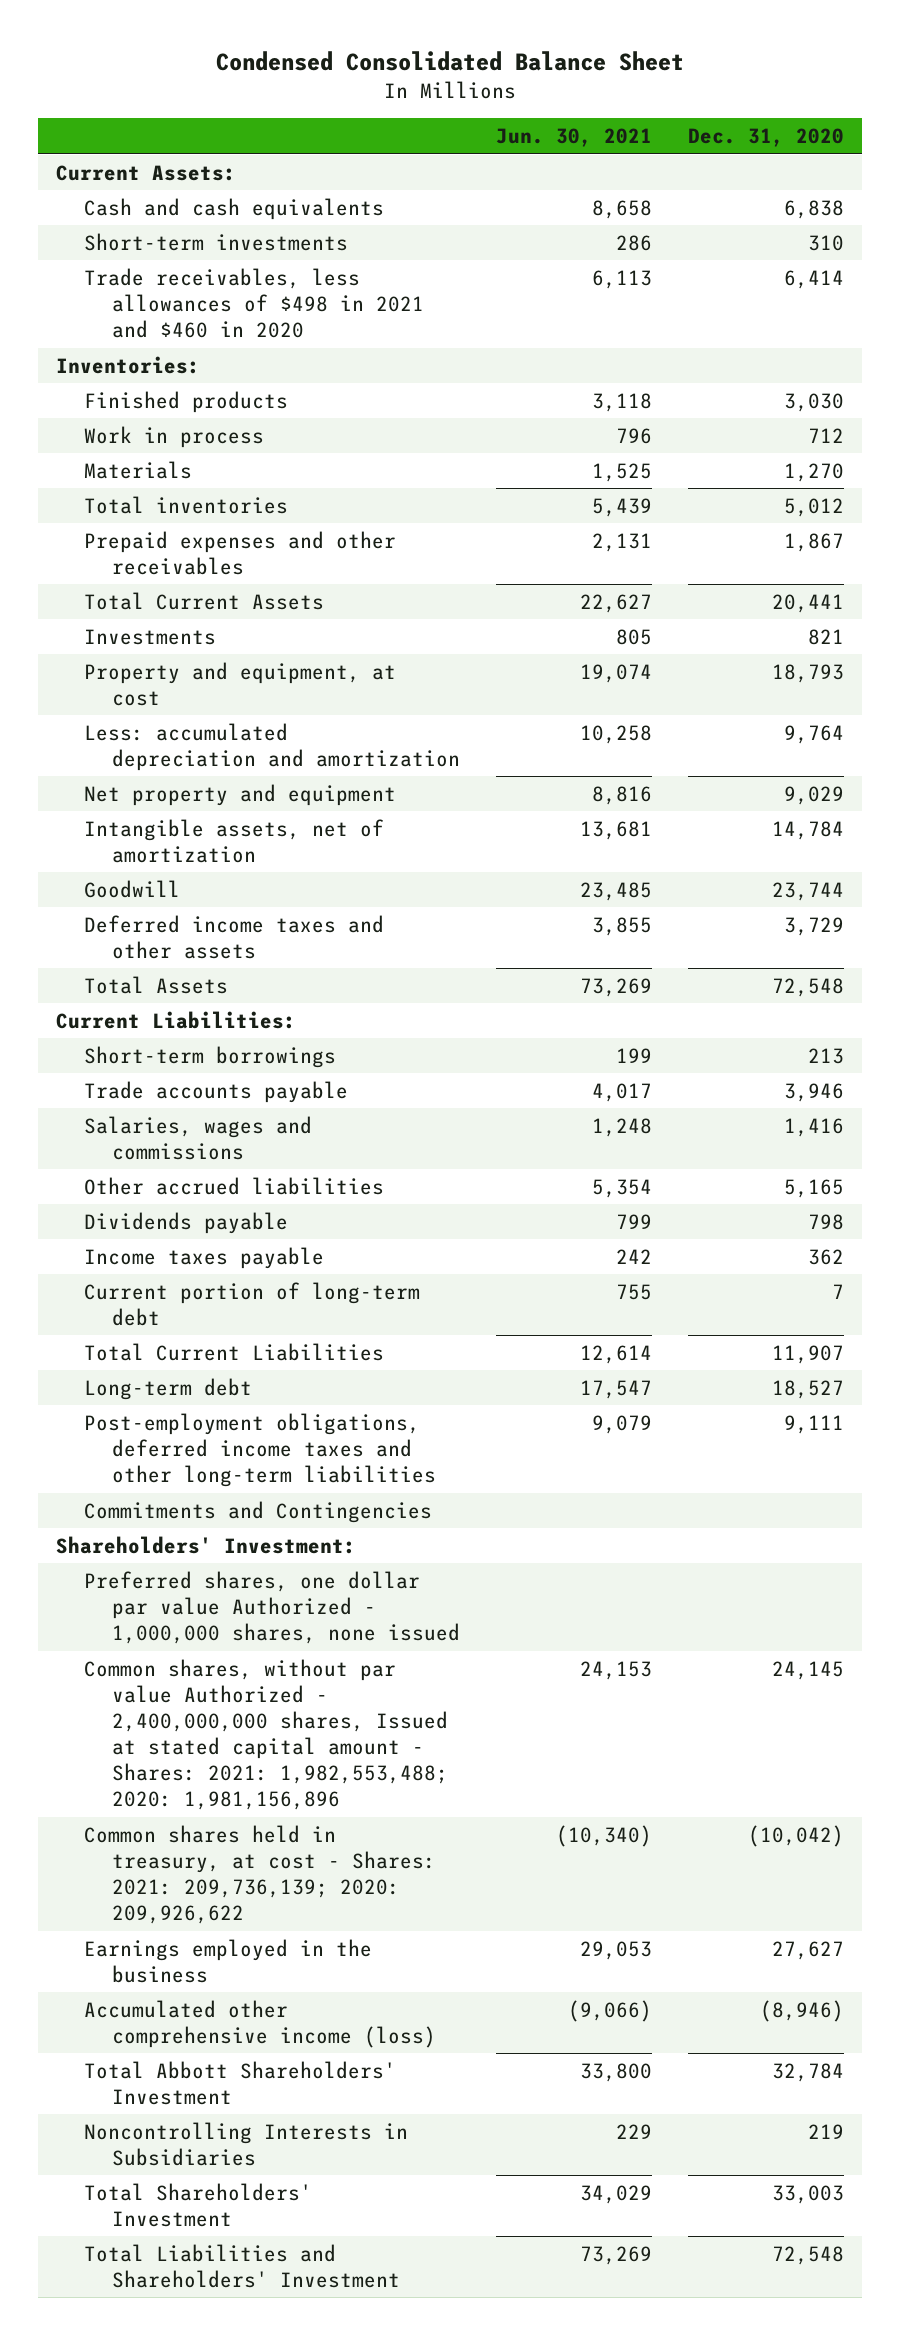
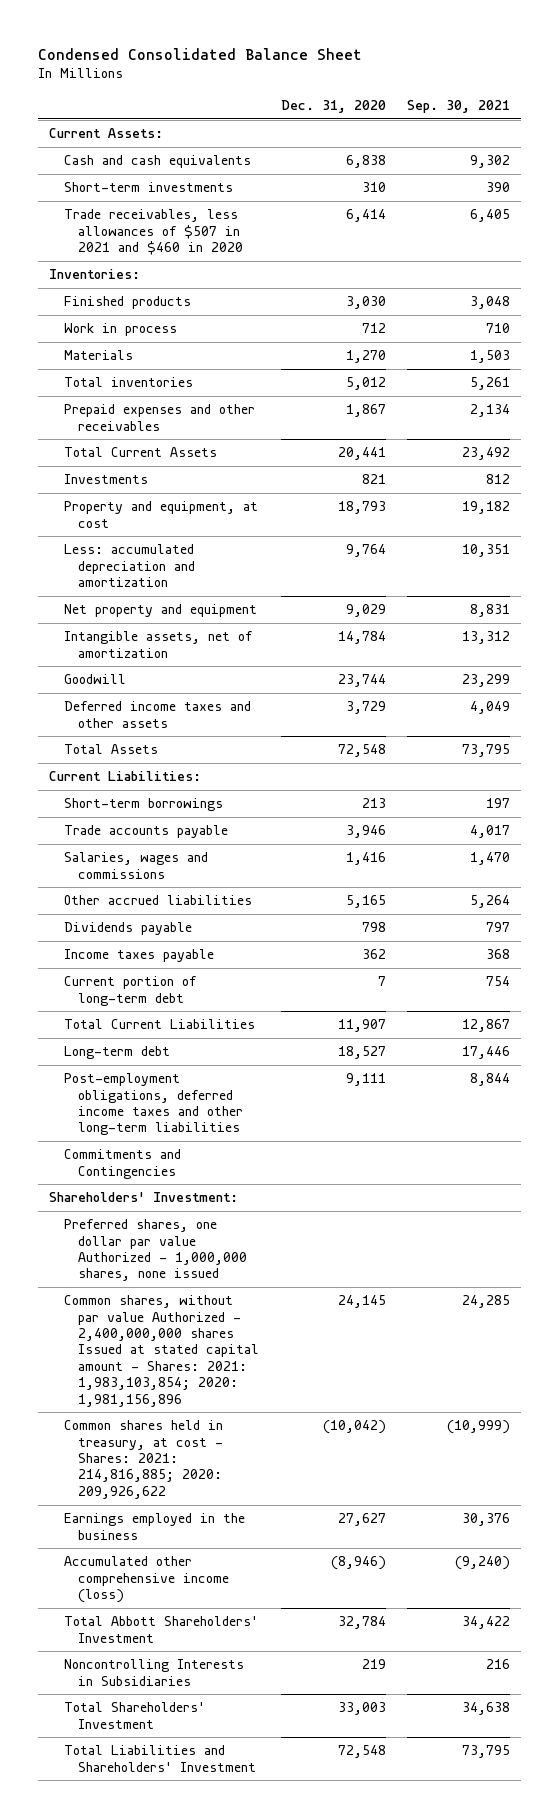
[495,128,652,148] Jun. 30, 2021 -> none
none -> [407,100,511,114] Sep. 30, 2021
[83,267,424,339] Trade receivables, less allowances of $498 in 2021 and $460 in 2020 -> [63,209,244,256] Trade receivables, less allowances of $507 in 2021 and $460 in 2020
[83,1658,448,1811] Common shares, without par value Authorized - 2,400,000,000 shares, Issued at stated capital amount - Shares: 2021: 1,982,553,488; 2020: 1,981,156,896 -> [63,1295,260,1407] Common shares, without par value Authorized - 2,400,000,000 shares Issued at stated capital amount - Shares: 2021: 1,983,103,854; 2020: 1,981,156,896
[83,1824,436,1925] Common shares held in treasury, at cost - Shares: 2021: 209,736,139; 2020: 209,926,622 -> [63,1420,224,1499] Common shares held in treasury, at cost - Shares: 2021: 214,816,885; 2020: 209,926,622

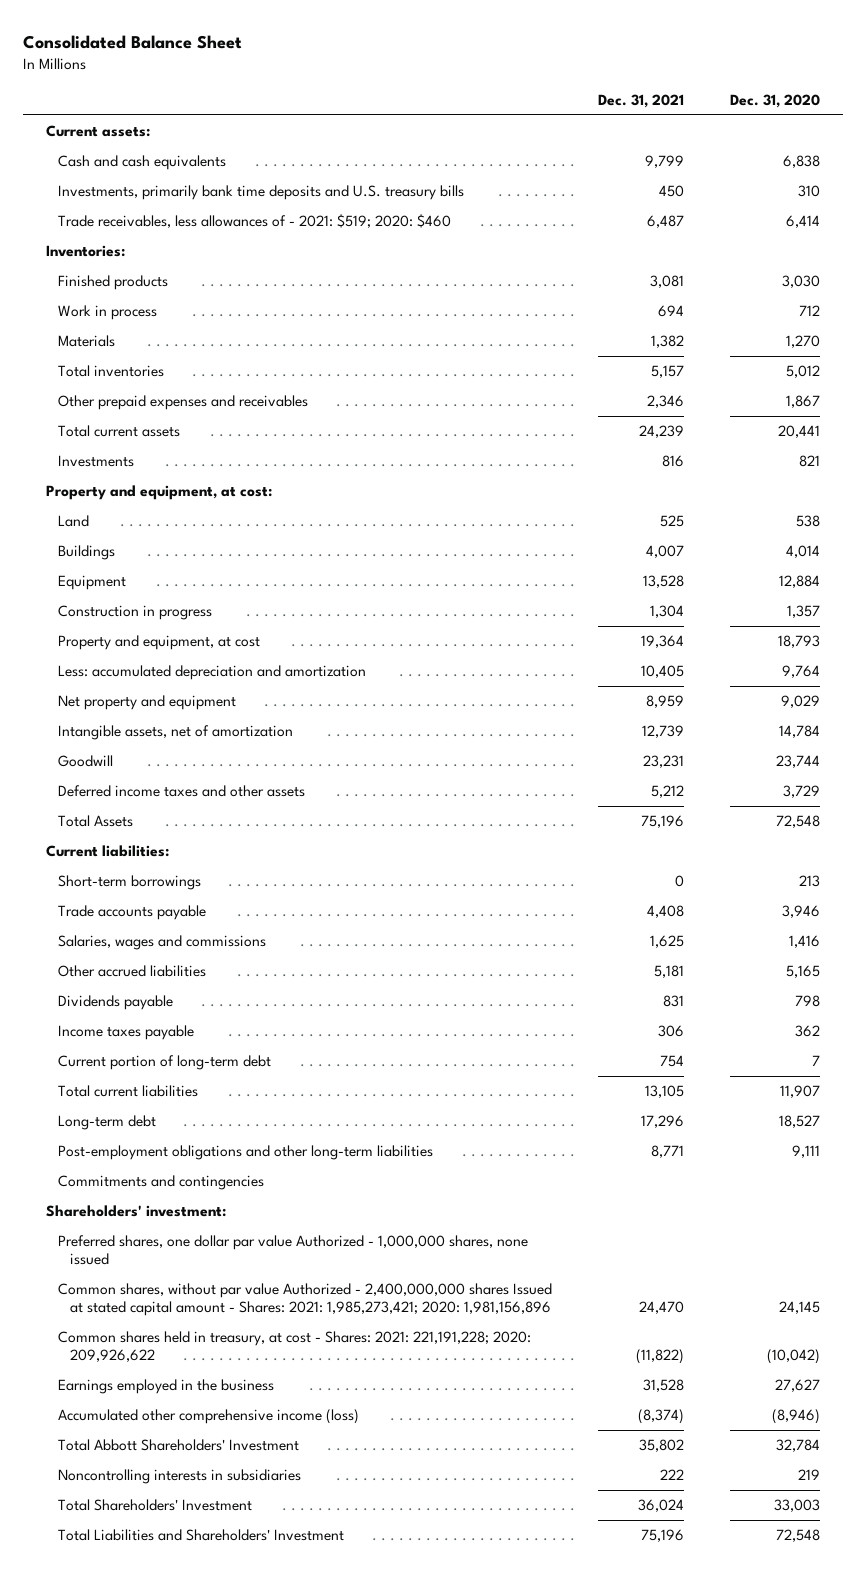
[38,47,363,60] Condensed Consolidated Balance Sheet -> [23,34,243,49] Consolidated Balance Sheet
[407,100,511,114] Sep. 30, 2021 -> none
none -> [598,93,685,108] Dec. 31, 2021
[49,128,164,139] Current Assets: -> [46,125,151,138] Current assets:
[63,182,233,193] Short-term investments -> [58,185,465,201] Investments, primarily bank time deposits and U.S. treasury bills
[63,209,244,256] Trade receivables, less allowances of $507 in 2021 and $460 in 2020 -> [58,214,452,229] Trade receivables, less allowances of - 2021: $519; 2020: $460
[63,404,255,431] Prepaid expenses and other receivables -> [58,395,309,411] Other prepaid expenses and receivables
[63,447,217,458] Total Current Assets -> [58,425,181,438] Total current assets
none -> [46,485,273,501] Property and equipment, at cost:
none -> [58,515,90,528] Land
none -> [58,545,116,561] Buildings
none -> [58,575,127,591] Equipment
none -> [58,605,213,621] Construction in progress
[49,771,202,782] Current Liabilities: -> [46,845,170,858] Current liabilities:
[63,1019,255,1030] Total Current Liabilities -> [58,1085,199,1098] Total current liabilities
[63,1073,244,1136] Post-employment obligations, deferred income taxes and other long-term liabilities -> [58,1145,434,1161] Post-employment obligations and other long-term liabilities
[63,1149,181,1179] Commitments and Contingencies -> [58,1175,265,1191] Commitments and contingencies
[49,1192,239,1203] Shareholders' Investment: -> [46,1205,227,1218] Shareholders' investment:
[63,1295,260,1407] Common shares, without par value Authorized - 2,400,000,000 shares Issued at stated capital amount - Shares: 2021: 1,983,103,854; 2020: 1,981,156,896 -> [58,1283,553,1317] Common shares, without par value Authorized - 2,400,000,000 shares Issued at stated capital amount - Shares: 2021: 1,985,273,421; 2020: 1,981,156,896
[63,1420,224,1499] Common shares held in treasury, at cost - Shares: 2021: 214,816,885; 2020: 209,926,622 -> [58,1331,532,1363] Common shares held in treasury, at cost - Shares: 2021: 221,191,228; 2020: 209,926,622
[63,1659,244,1686] Noncontrolling Interests in Subsidiaries -> [58,1469,302,1485] Noncontrolling interests in subsidiaries

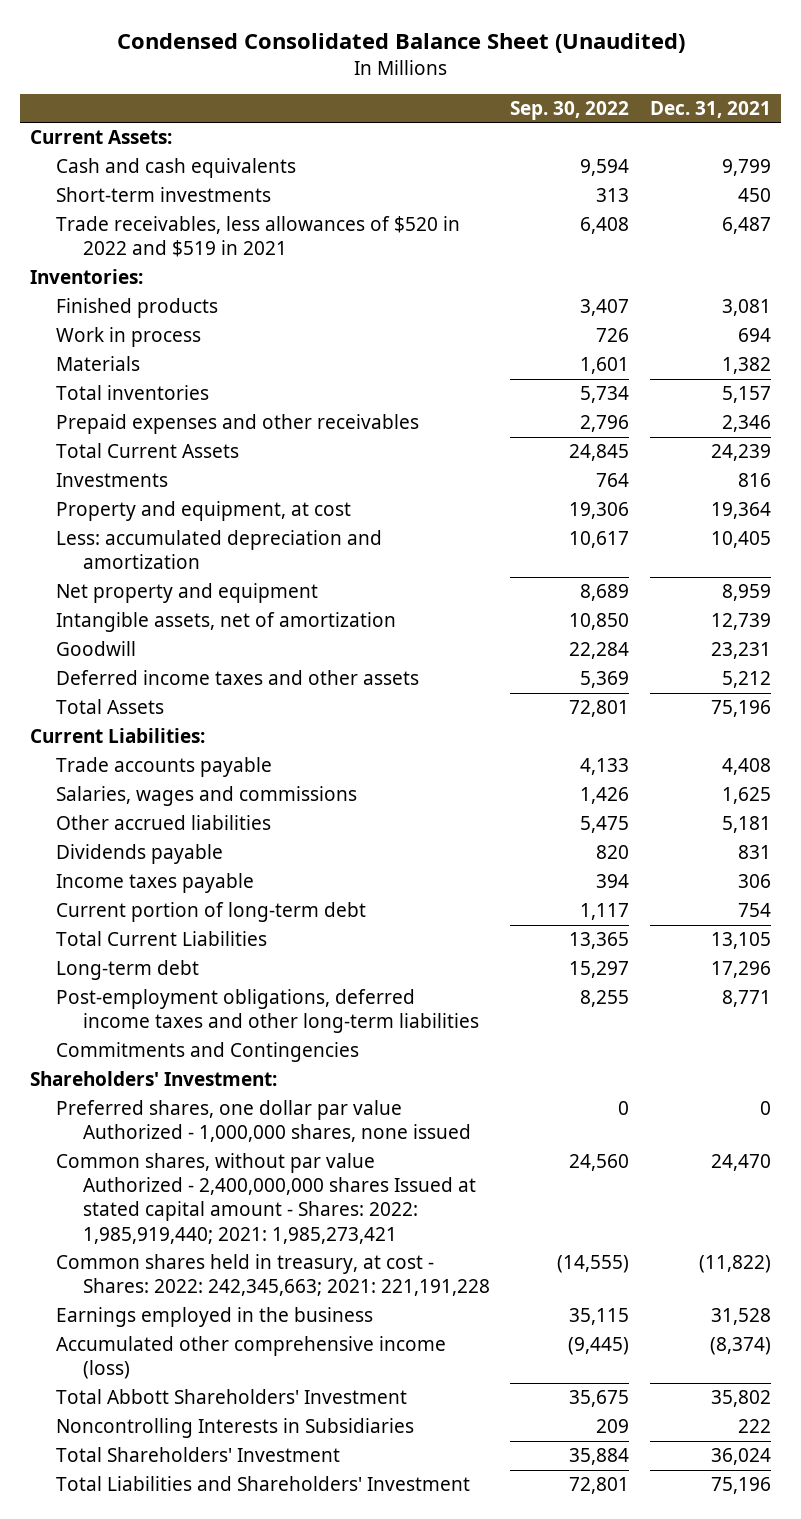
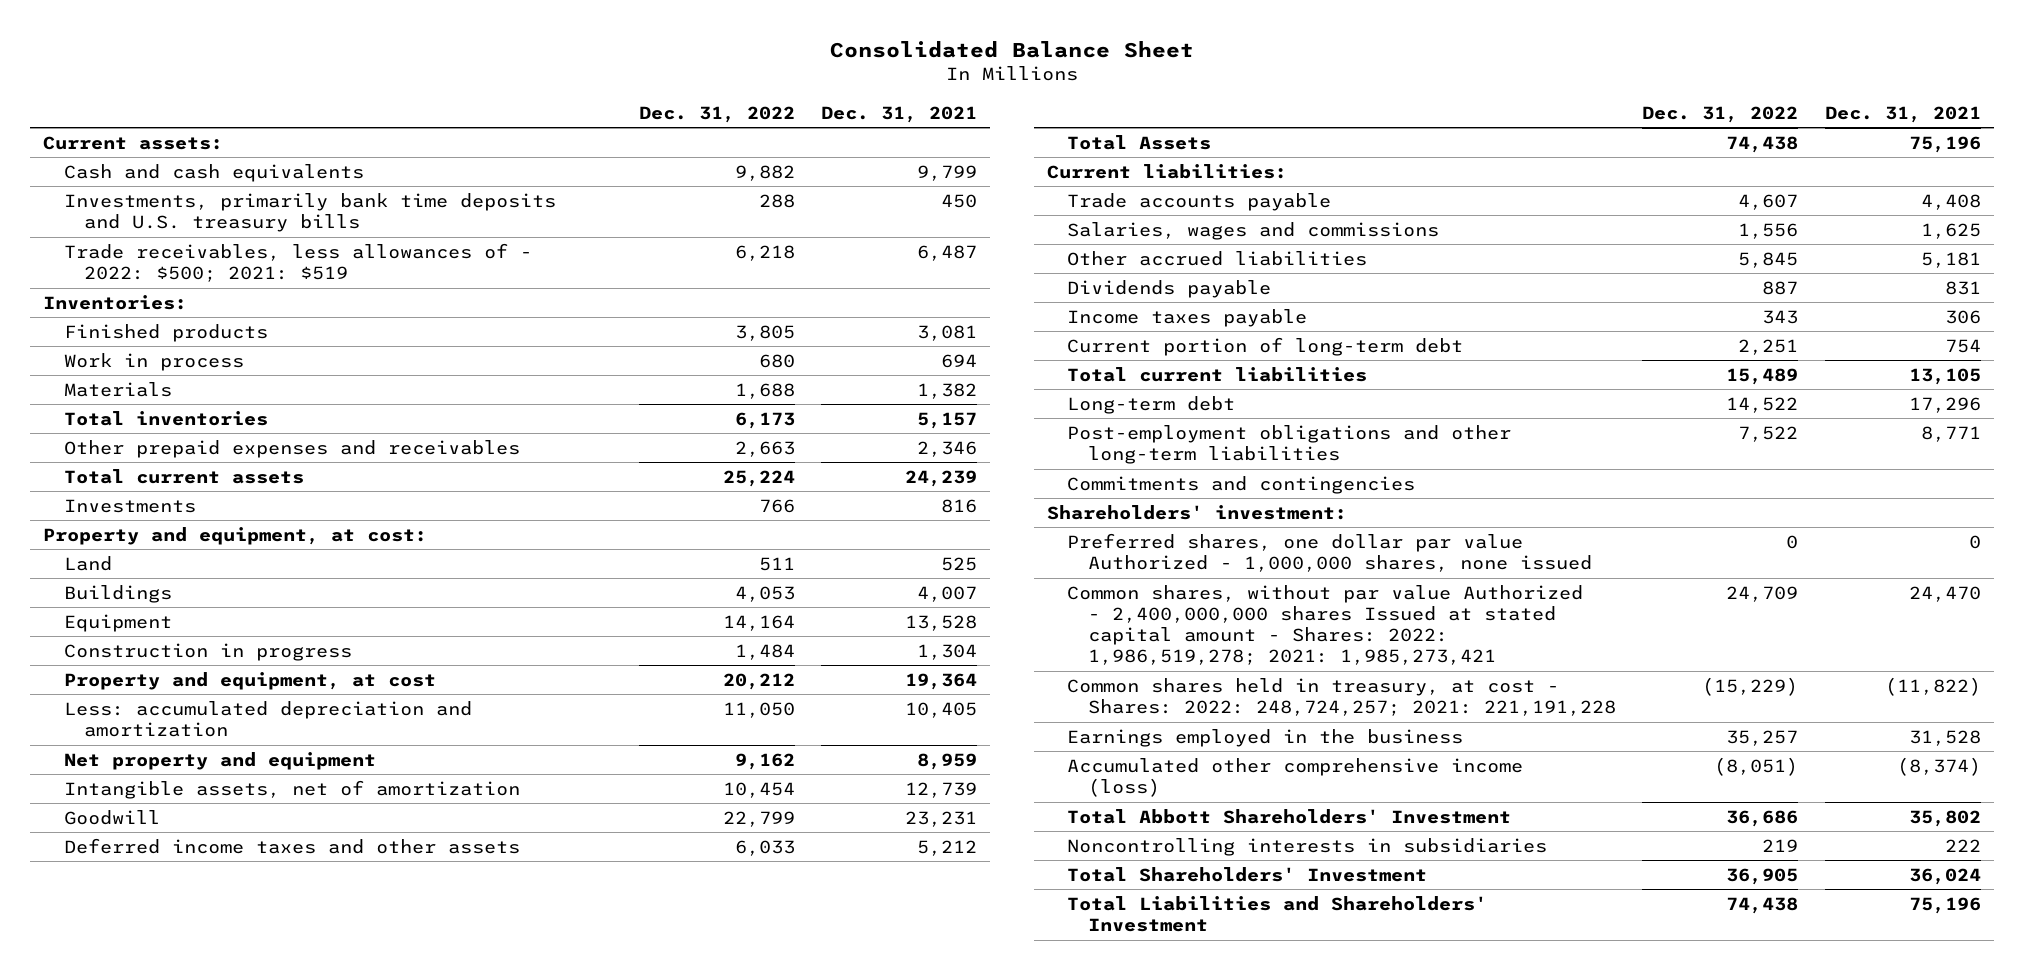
[116,33,685,54] Condensed Consolidated Balance Sheet (Unaudited) -> [829,40,1194,58] Consolidated Balance Sheet
[510,100,630,120] Sep. 30, 2022 -> none
none -> [638,105,795,123] Dec. 31, 2022
[30,130,173,145] Current Assets: -> [42,135,223,150] Current assets:
[56,187,272,203] Short-term investments -> [63,192,556,233] Investments, primarily bank time deposits and U.S. treasury bills
[56,216,461,258] Trade receivables, less allowances of $520 in 2022 and $519 in 2021 -> [63,242,532,283] Trade receivables, less allowances of - 2022: $500; 2021: $519
[56,414,420,435] Prepaid expenses and other receivables -> [63,439,520,458] Other prepaid expenses and receivables
[56,443,240,459] Total Current Assets -> [63,468,304,484] Total current assets
none -> [42,526,427,545] Property and equipment, at cost:
none -> [63,555,112,571] Land
none -> [63,584,172,603] Buildings
none -> [63,613,172,632] Equipment
none -> [63,642,352,661] Construction in progress
[30,728,206,744] Current Liabilities: -> [1046,163,1287,179] Current liabilities:
[56,931,268,947] Total Current Liabilities -> [1067,366,1368,382] Total current liabilities
[56,989,479,1034] Post-employment obligations, deferred income taxes and other long-term liabilities -> [1067,424,1512,465] Post-employment obligations and other long-term liabilities
[56,1042,360,1063] Commitments and Contingencies -> [1067,475,1416,494] Commitments and contingencies
[30,1071,278,1087] Shareholders' Investment: -> [1046,504,1347,520] Shareholders' investment:
[56,1153,476,1244] Common shares, without par value Authorized - 2,400,000,000 shares Issued at stated capital amount - Shares: 2022: 1,985,919,440; 2021: 1,985,273,421 -> [1067,584,1584,666] Common shares, without par value Authorized - 2,400,000,000 shares Issued at stated capital amount - Shares: 2022: 1,986,519,278; 2021: 1,985,273,421
[56,1254,490,1297] Common shares held in treasury, at cost - Shares: 2022: 242,345,663; 2021: 221,191,228 -> [1067,677,1617,717] Common shares held in treasury, at cost - Shares: 2022: 248,724,257; 2021: 221,191,228
[56,1418,415,1439] Noncontrolling Interests in Subsidiaries -> [1067,837,1548,856] Noncontrolling interests in subsidiaries

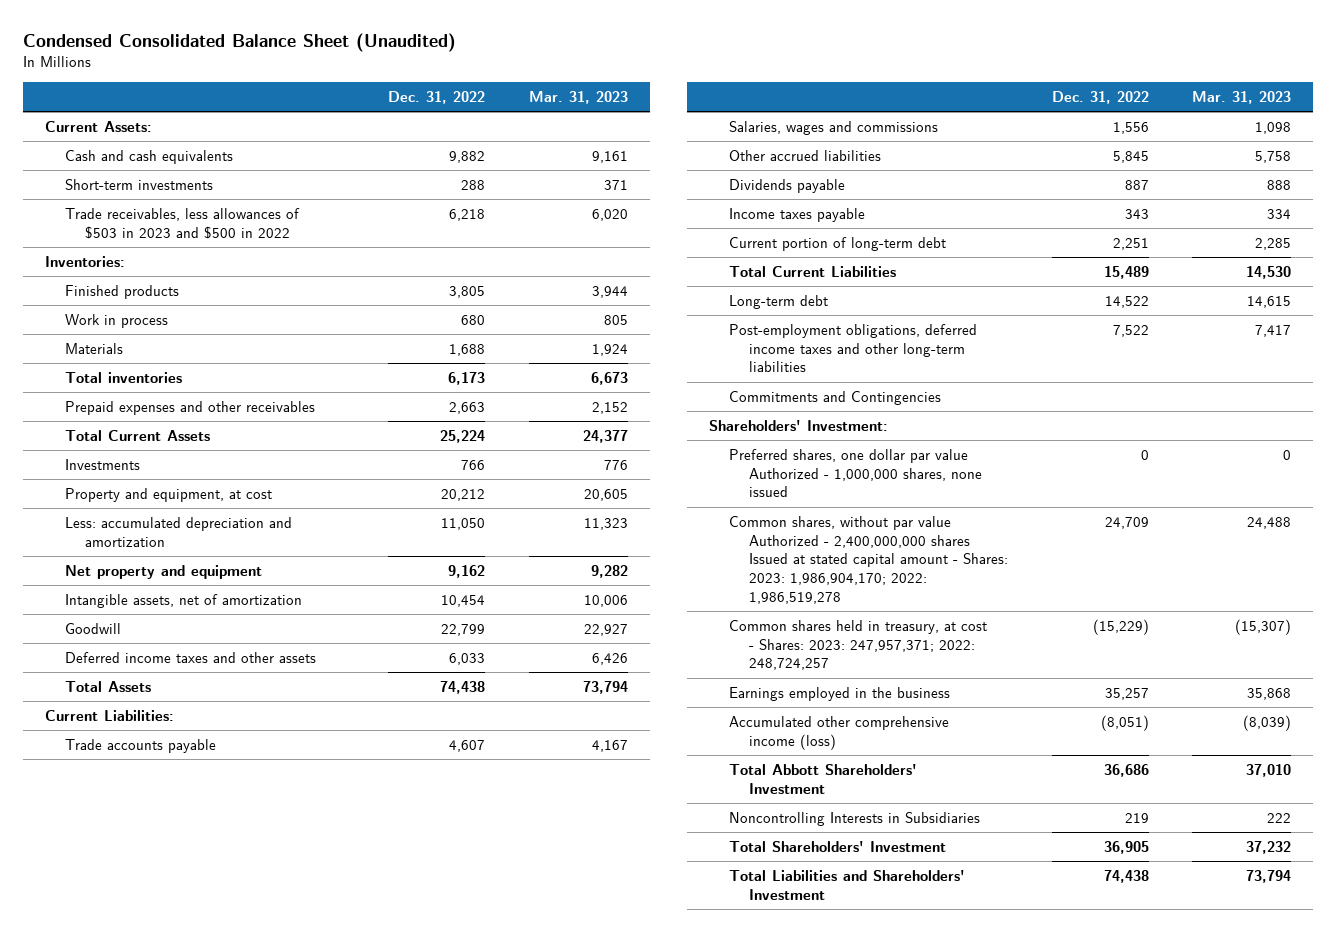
[829,40,1194,58] Consolidated Balance Sheet -> [23,32,457,52] Condensed Consolidated Balance Sheet (Unaudited)
[820,105,977,123] Dec. 31, 2021 -> none
none -> [528,90,628,104] Mar. 31, 2023
[42,135,223,150] Current assets: -> [45,120,153,132] Current Assets:
[63,192,556,233] Investments, primarily bank time deposits and U.S. treasury bills -> [65,178,214,190] Short-term investments
[63,242,532,283] Trade receivables, less allowances of - 2022: $500; 2021: $519 -> [65,207,301,239] Trade receivables, less allowances of $503 in 2023 and $500 in 2022
[63,439,520,458] Other prepaid expenses and receivables -> [65,400,316,415] Prepaid expenses and other receivables
[63,468,304,484] Total current assets -> [65,429,211,441] Total Current Assets
[42,526,427,545] Property and equipment, at cost: -> none
[63,555,112,571] Land -> none
[63,584,172,603] Buildings -> none
[63,613,172,632] Equipment -> none
[63,642,352,661] Construction in progress -> none
[1046,163,1287,179] Current liabilities: -> [45,709,175,721] Current Liabilities:
[1067,366,1368,382] Total current liabilities -> [728,265,896,277] Total Current Liabilities
[1067,424,1512,465] Post-employment obligations and other long-term liabilities -> [728,323,977,373] Post-employment obligations, deferred income taxes and other long-term liabilities
[1067,475,1416,494] Commitments and contingencies -> [728,390,941,405] Commitments and Contingencies
[1046,504,1347,520] Shareholders' investment: -> [709,419,889,431] Shareholders' Investment:
[1067,584,1584,666] Common shares, without par value Authorized - 2,400,000,000 shares Issued at stated capital amount - Shares: 2022: 1,986,519,278; 2021: 1,985,273,421 -> [728,515,1008,604] Common shares, without par value Authorized - 2,400,000,000 shares Issued at stated capital amount - Shares: 2023: 1,986,904,170; 2022: 1,986,519,278
[1067,677,1617,717] Common shares held in treasury, at cost - Shares: 2022: 248,724,257; 2021: 221,191,228 -> [728,619,987,671] Common shares held in treasury, at cost - Shares: 2023: 247,957,371; 2022: 248,724,257
[1067,837,1548,856] Noncontrolling interests in subsidiaries -> [728,811,980,826] Noncontrolling Interests in Subsidiaries

